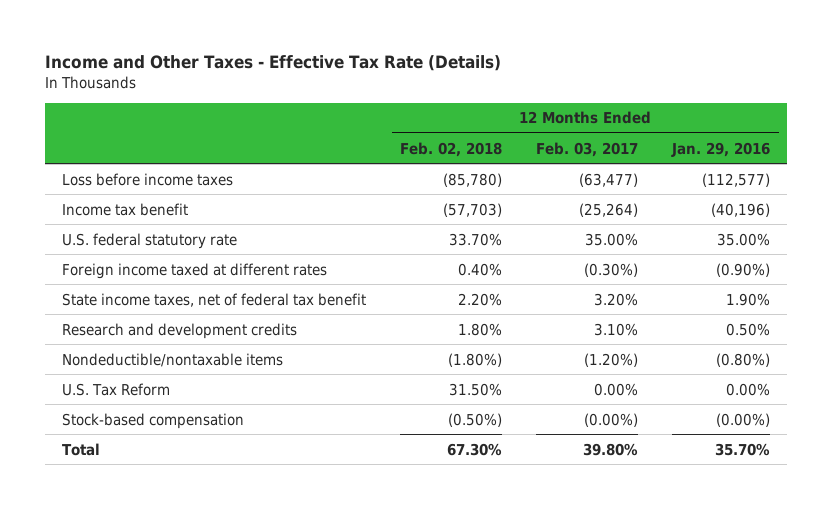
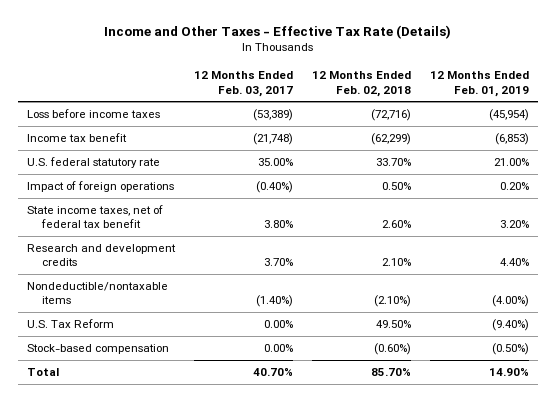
[671,141,771,157] Jan. 29, 2016 -> none
none -> [429,71,529,97] 12 Months Ended Feb. 01, 2019
[443,172,503,187] (85,780) -> [371,108,412,121] (72,716)
[579,172,639,187] (63,477) -> [253,108,294,121] (53,389)
[443,202,503,217] (57,703) -> [371,132,412,145] (62,299)
[579,202,639,217] (25,264) -> [253,132,294,145] (21,748)
[61,262,327,279] Foreign income taxed at different rates -> none
none -> [27,180,175,192] Impact of foreign operations
[458,292,503,306] 2.20% -> [382,220,412,229] 2.60%
[594,292,639,306] 3.20% -> [264,220,294,229] 3.80%
[458,322,503,336] 1.80% -> [382,258,412,267] 2.10%
[594,322,639,336] 3.10% -> [264,258,294,267] 3.70%
[448,352,503,367] (1.80%) -> [374,295,412,308] (2.10%)
[584,352,639,367] (1.20%) -> [256,295,294,308] (1.40%)
[449,382,503,396] 31.50% -> [376,319,412,328] 49.50%
[448,412,503,427] (0.50%) -> [374,342,412,355] (0.60%)
[584,412,639,427] (0.00%) -> [264,343,294,352] 0.00%
[447,442,503,456] 67.30% -> [371,367,412,376] 85.70%
[583,442,639,456] 39.80% -> [253,367,294,376] 40.70%

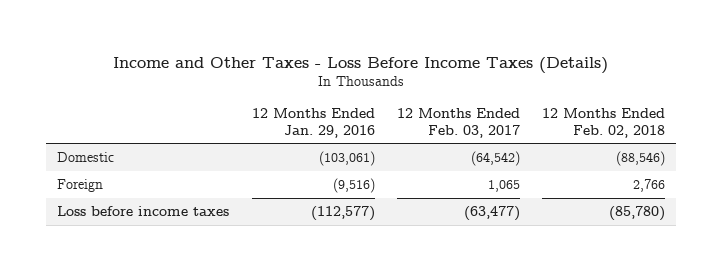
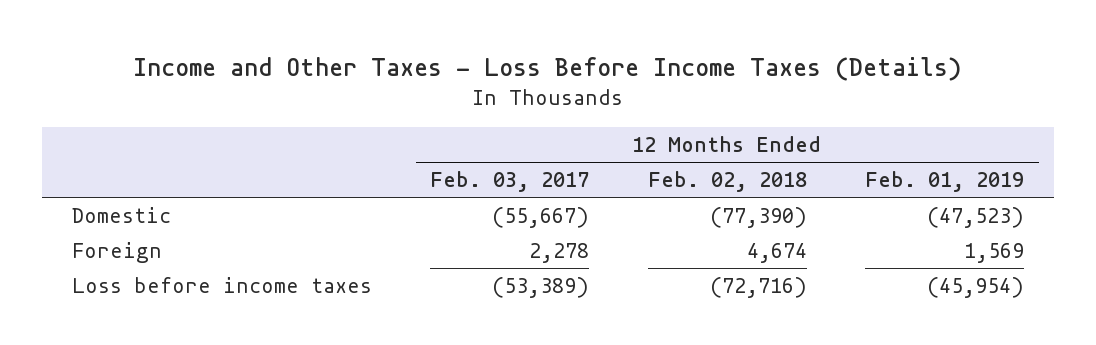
[251,108,375,138] 12 Months Ended Jan. 29, 2016 -> none
none -> [865,171,1025,193] Feb. 01, 2019
[470,151,520,167] (64,542) -> [492,207,590,229] (55,667)
[616,151,666,167] (88,546) -> [709,207,807,229] (77,390)
[487,180,520,193] 1,065 -> [529,243,590,264] 2,278
[633,179,666,193] 2,766 -> [746,243,807,264] 4,674
[463,206,520,222] (63,477) -> [492,277,590,299] (53,389)
[609,206,666,222] (85,780) -> [709,277,807,299] (72,716)

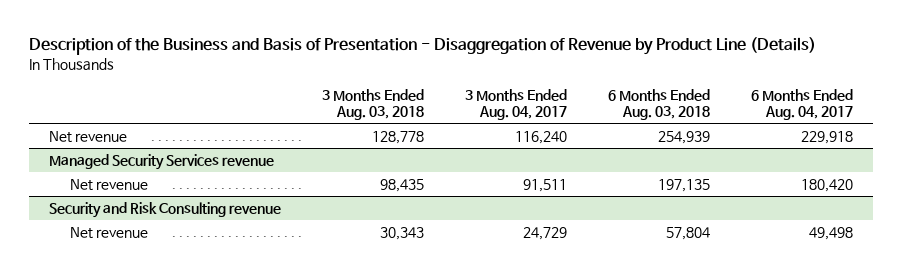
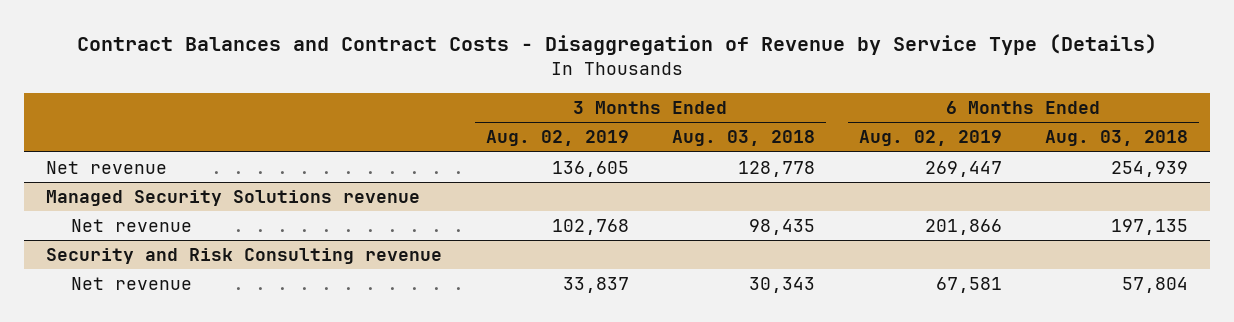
[29,37,817,56] Description of the Business and Basis of Presentation - Disaggregation of Revenue by Product Line (Details) -> [77,34,1158,56] Contract Balances and Contract Costs - Disaggregation of Revenue by Service Type (Details)
[465,88,568,121] 3 Months Ended Aug. 04, 2017 -> none
[750,88,853,121] 6 Months Ended Aug. 04, 2017 -> none
none -> [485,130,629,147] Aug. 02, 2019
none -> [858,130,1002,147] Aug. 02, 2019
[49,154,275,171] Managed Security Services revenue -> [46,190,421,207] Managed Security Solutions revenue

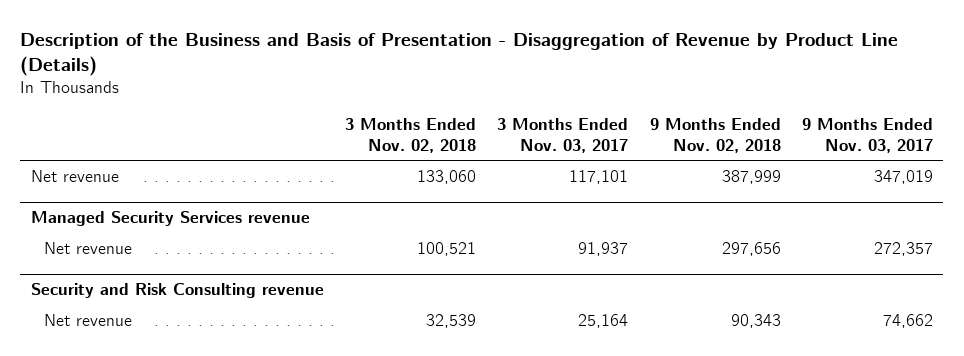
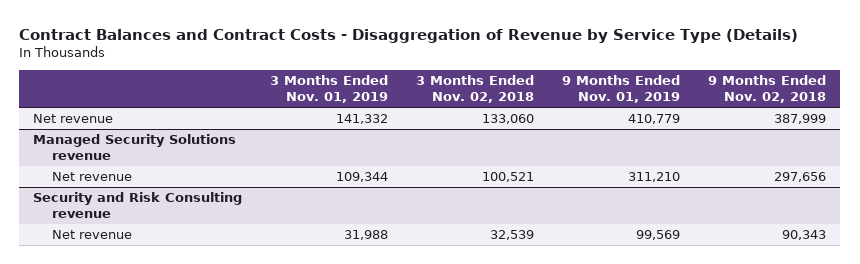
[20,32,899,77] Description of the Business and Basis of Presentation - Disaggregation of Revenue by Product Line (Details) -> [19,28,799,43] Contract Balances and Contract Costs - Disaggregation of Revenue by Service Type (Details)
[497,118,629,153] 3 Months Ended Nov. 03, 2017 -> none
[801,118,933,153] 9 Months Ended Nov. 03, 2017 -> none
none -> [270,75,389,104] 3 Months Ended Nov. 01, 2019
none -> [562,75,681,104] 9 Months Ended Nov. 01, 2019
[30,211,310,227] Managed Security Services revenue -> [33,134,237,161] Managed Security Solutions revenue

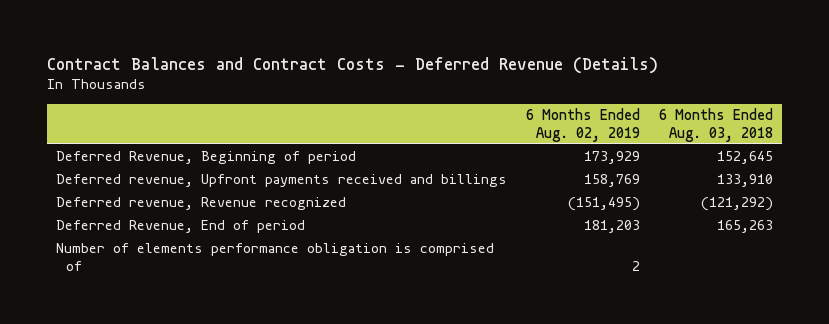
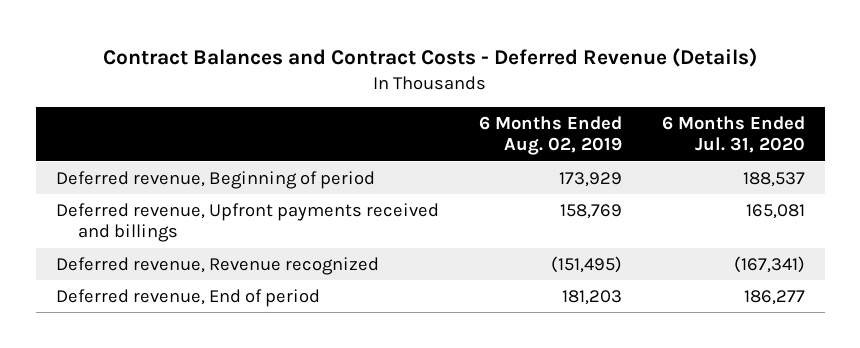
[658,108,773,142] 6 Months Ended Aug. 03, 2018 -> none
none -> [661,115,805,154] 6 Months Ended Jul. 31, 2020
[56,151,357,165] Deferred Revenue, Beginning of period -> [55,170,375,189] Deferred revenue, Beginning of period
[56,243,495,271] Number of elements performance obligation is comprised of -> none
[56,220,306,234] Deferred Revenue, End of period -> [55,288,320,307] Deferred revenue, End of period

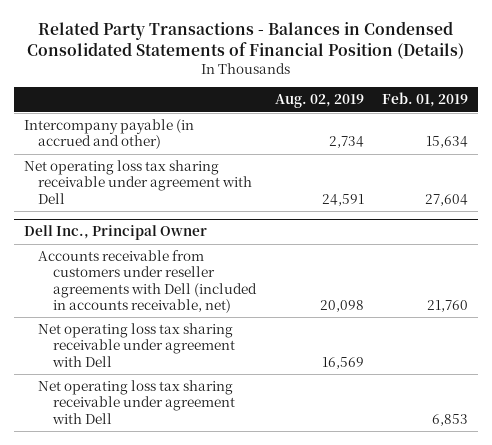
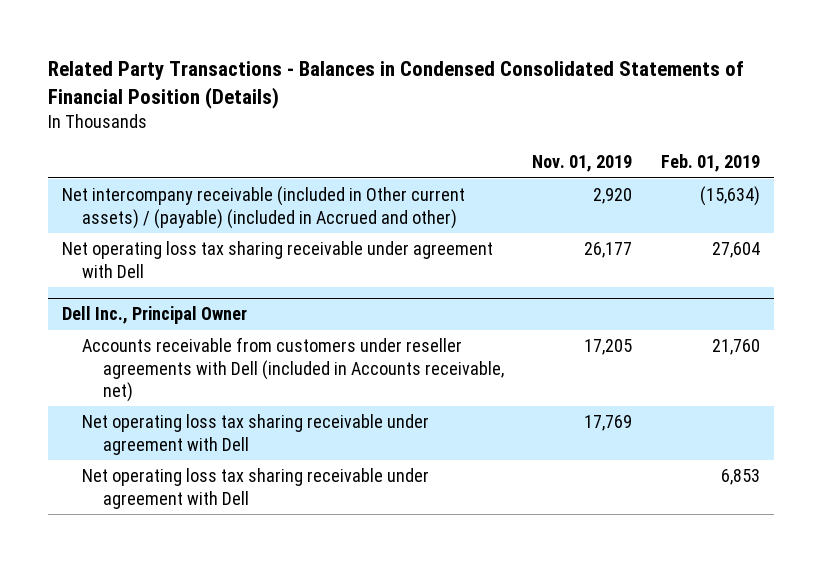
[274,94,364,109] Aug. 02, 2019 -> none
none -> [532,155,633,173] Nov. 01, 2019
[23,119,194,150] Intercompany payable (in accrued and other) -> [62,186,466,229] Net intercompany receivable (included in Other current assets) / (payable) (included in Accrued and other)
[426,136,469,149] 15,634 -> [699,186,760,207] (15,634)
[38,250,257,313] Accounts receivable from customers under reseller agreements with Dell (included in accounts receivable, net) -> [82,337,504,402] Accounts receivable from customers under reseller agreements with Dell (included in Accounts receivable, net)

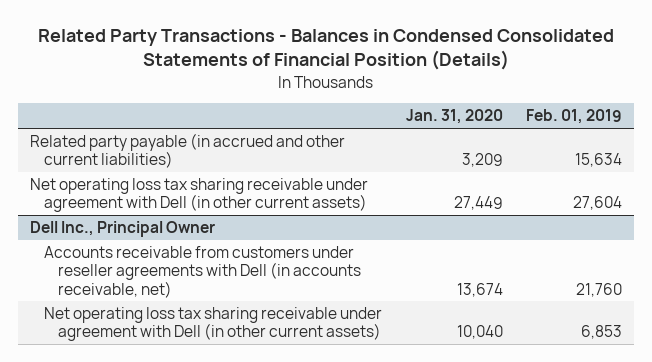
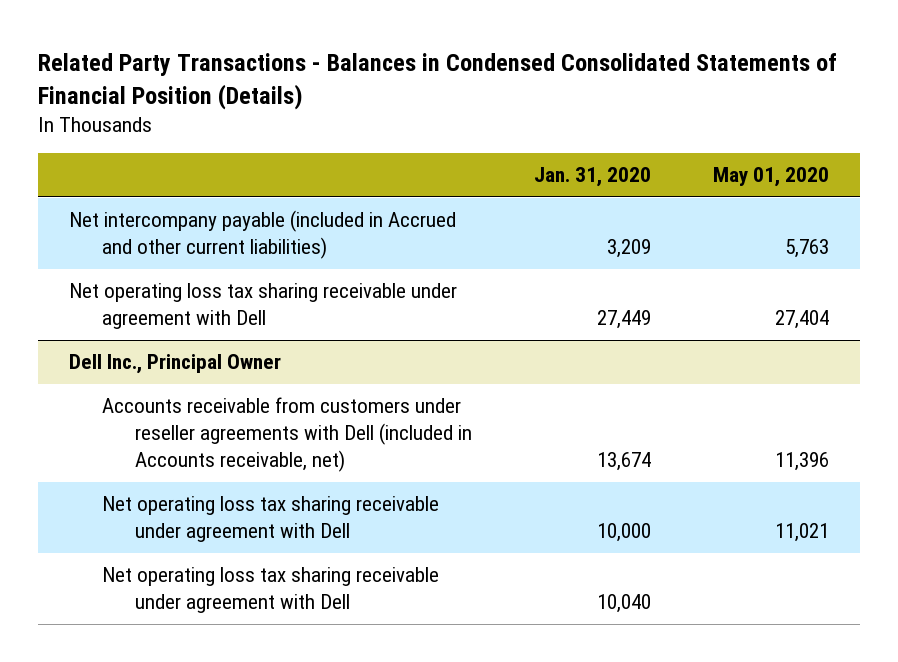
[526,109,623,125] Feb. 01, 2019 -> none
none -> [712,167,829,188] May 01, 2020
[29,133,345,169] Related party payable (in accrued and other current liabilities) -> [69,210,457,260] Net intercompany payable (included in Accrued and other current liabilities)
[29,178,368,213] Net operating loss tax sharing receivable under agreement with Dell (in other current assets) -> [69,283,458,330] Net operating loss tax sharing receivable under agreement with Dell
[43,246,362,298] Accounts receivable from customers under reseller agreements with Dell (in accounts receivable, net) -> [101,397,472,473] Accounts receivable from customers under reseller agreements with Dell (included in Accounts receivable, net)
none -> [101,496,439,543] Net operating loss tax sharing receivable under agreement with Dell
[43,307,382,342] Net operating loss tax sharing receivable under agreement with Dell (in other current assets) -> [101,567,439,614] Net operating loss tax sharing receivable under agreement with Dell

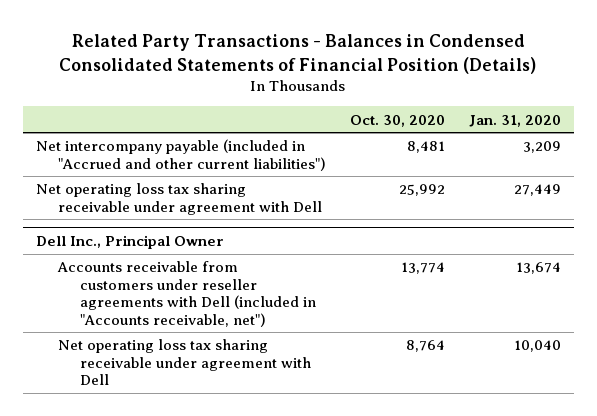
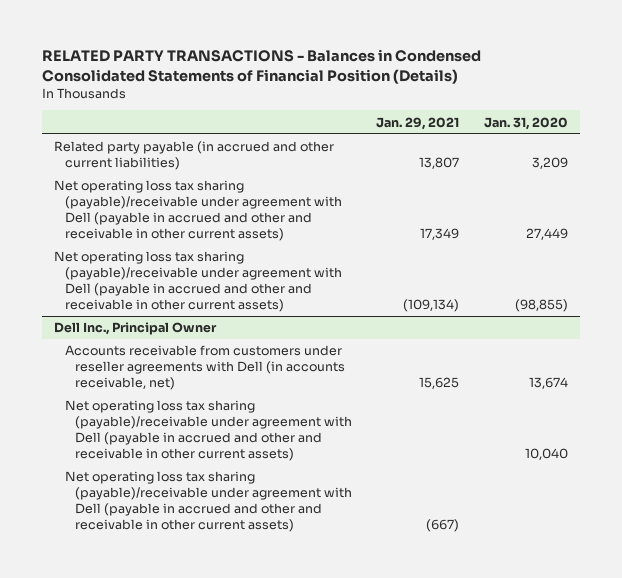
[59,34,537,74] Related Party Transactions - Balances in Condensed Consolidated Statements of Financial Position (Details) -> [42,49,482,84] RELATED PARTY TRANSACTIONS - Balances in Condensed Consolidated Statements of Financial Position (Details)
[350,114,446,127] Oct. 30, 2020 -> none
none -> [376,116,460,130] Jan. 29, 2021
[35,139,326,171] Net intercompany payable (included in "Accrued and other current liabilities") -> [54,141,335,171] Related party payable (in accrued and other current liabilities)
[35,183,322,215] Net operating loss tax sharing receivable under agreement with Dell -> [54,180,342,242] Net operating loss tax sharing (payable)/receivable under agreement with Dell (payable in accrued and other and receivable in other current assets)
none -> [54,251,342,313] Net operating loss tax sharing (payable)/receivable under agreement with Dell (payable in accrued and other and receivable in other current assets)
[56,261,316,327] Accounts receivable from customers under reseller agreements with Dell (included in "Accounts receivable, net") -> [64,345,345,391] Accounts receivable from customers under reseller agreements with Dell (in accounts receivable, net)
[57,339,311,386] Net operating loss tax sharing receivable under agreement with Dell -> [64,400,352,462] Net operating loss tax sharing (payable)/receivable under agreement with Dell (payable in accrued and other and receivable in other current assets)
none -> [64,471,352,533] Net operating loss tax sharing (payable)/receivable under agreement with Dell (payable in accrued and other and receivable in other current assets)

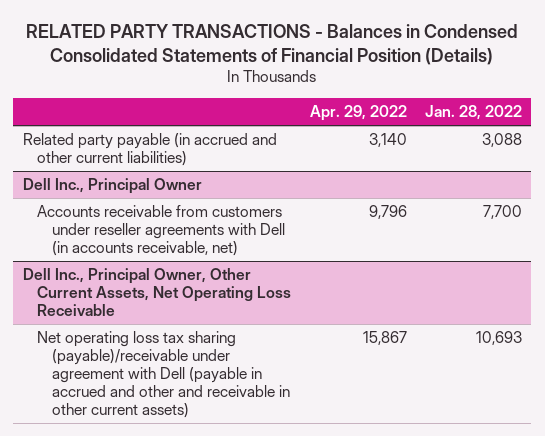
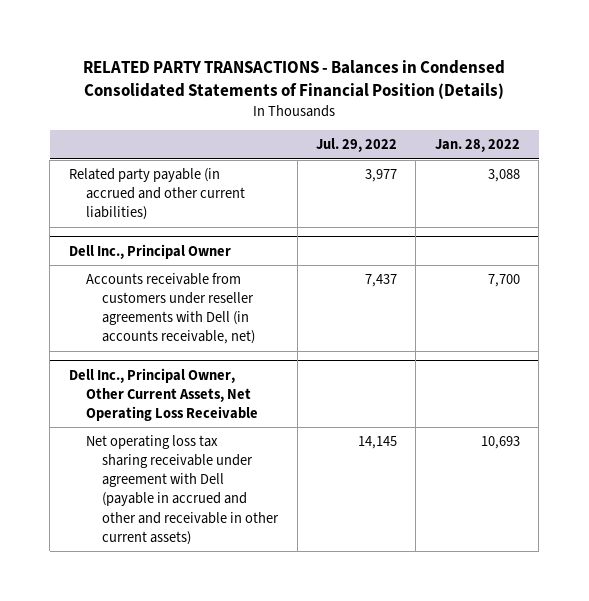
[309,105,407,122] Apr. 29, 2022 -> none
none -> [315,138,397,153] Jul. 29, 2022
[37,331,290,419] Net operating loss tax sharing (payable)/receivable under agreement with Dell (payable in accrued and other and receivable in other current assets) -> [85,435,280,545] Net operating loss tax sharing receivable under agreement with Dell (payable in accrued and other and receivable in other current assets)

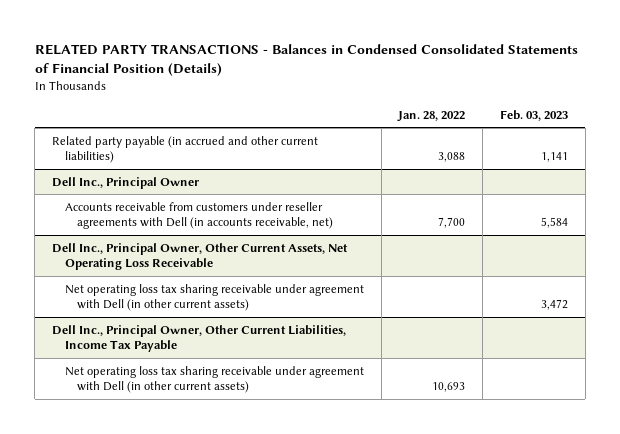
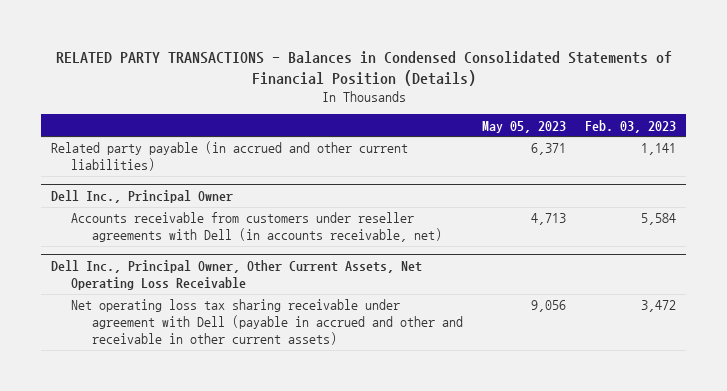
[397,110,466,122] Jan. 28, 2022 -> none
none -> [482,120,567,133] May 05, 2023
[52,324,347,353] Dell Inc., Principal Owner, Other Current Liabilities, Income Tax Payable -> none
[64,365,364,394] Net operating loss tax sharing receivable under agreement with Dell (in other current assets) -> none
[64,283,364,312] Net operating loss tax sharing receivable under agreement with Dell (in other current assets) -> [71,299,463,346] Net operating loss tax sharing receivable under agreement with Dell (payable in accrued and other and receivable in other current assets)

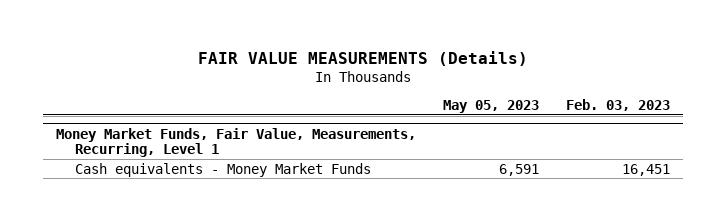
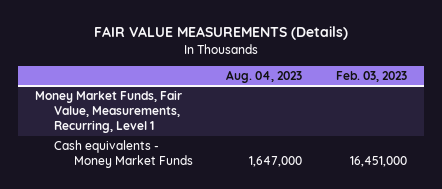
[443,99,540,113] May 05, 2023 -> none
none -> [226,69,303,83] Aug. 04, 2023
[621,163,670,176] 16,451 -> [350,156,408,168] 16,451,000

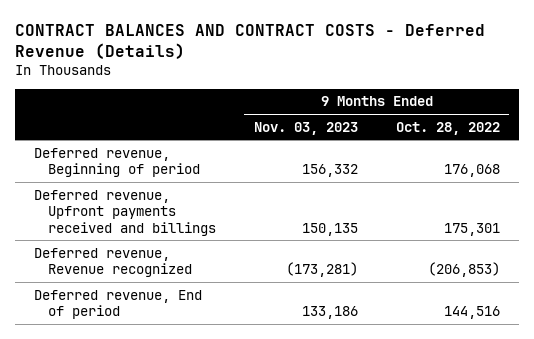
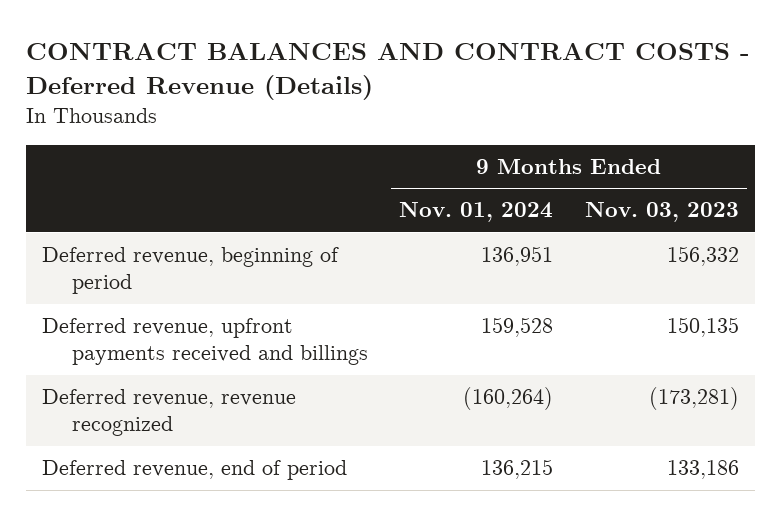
[395,121,500,135] Oct. 28, 2022 -> none
none -> [399,202,554,223] Nov. 01, 2024
[33,147,200,178] Deferred revenue, Beginning of period -> [42,247,340,295] Deferred revenue, beginning of period
[33,189,216,236] Deferred revenue, Upfront payments received and billings -> [42,318,368,366] Deferred revenue, upfront payments received and billings
[33,247,192,278] Deferred revenue, Revenue recognized -> [42,389,297,437] Deferred revenue, revenue recognized
[33,289,202,320] Deferred revenue, End of period -> [42,460,348,481] Deferred revenue, end of period

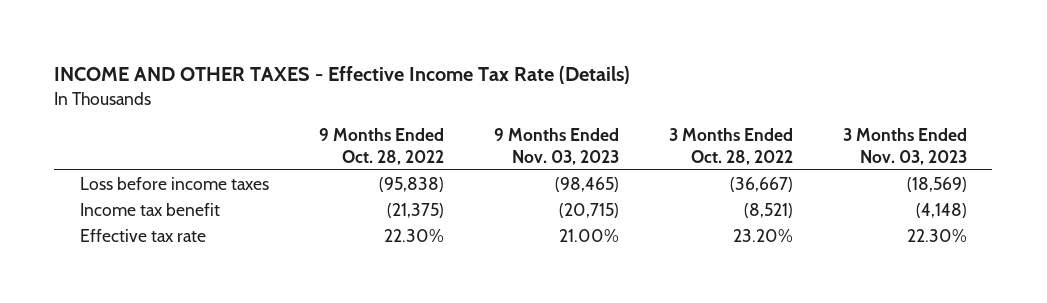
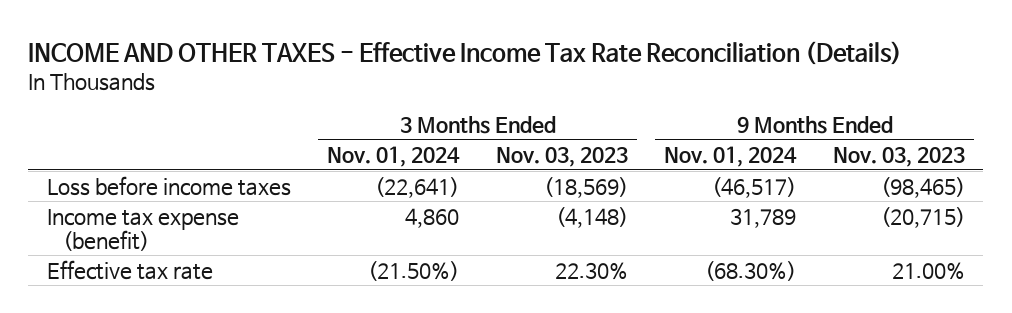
[54,66,631,85] INCOME AND OTHER TAXES - Effective Income Tax Rate (Details) -> [28,40,903,65] INCOME AND OTHER TAXES - Effective Income Tax Rate Reconciliation (Details)
[318,128,444,165] 9 Months Ended Oct. 28, 2022 -> none
[669,128,794,165] 3 Months Ended Oct. 28, 2022 -> none
none -> [327,146,461,168] Nov. 01, 2024
none -> [664,146,798,168] Nov. 01, 2024
[79,203,220,217] Income tax benefit -> [46,208,239,251] Income tax expense (benefit)

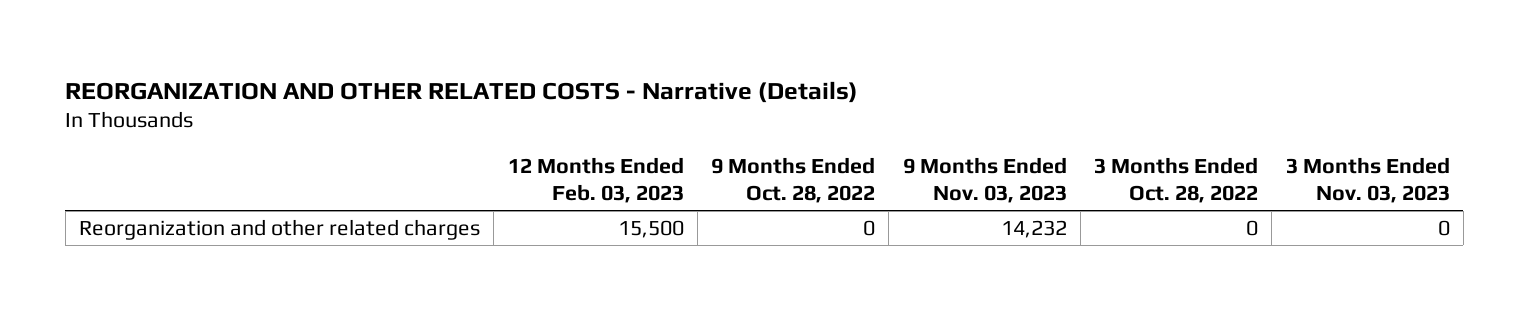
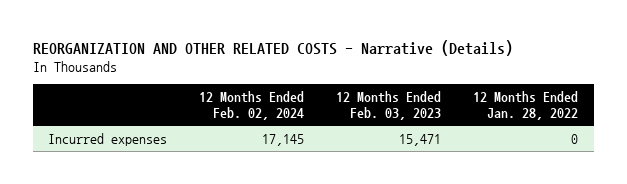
[711,156,876,204] 9 Months Ended Oct. 28, 2022 -> none
[902,156,1067,204] 9 Months Ended Nov. 03, 2023 -> none
[1094,156,1259,204] 3 Months Ended Oct. 28, 2022 -> none
[1285,156,1450,204] 3 Months Ended Nov. 03, 2023 -> none
none -> [199,91,305,121] 12 Months Ended Feb. 02, 2024
none -> [473,91,579,121] 12 Months Ended Jan. 28, 2022
[79,218,481,240] Reorganization and other related charges -> none
none -> [48,132,168,146] Incurred expenses

